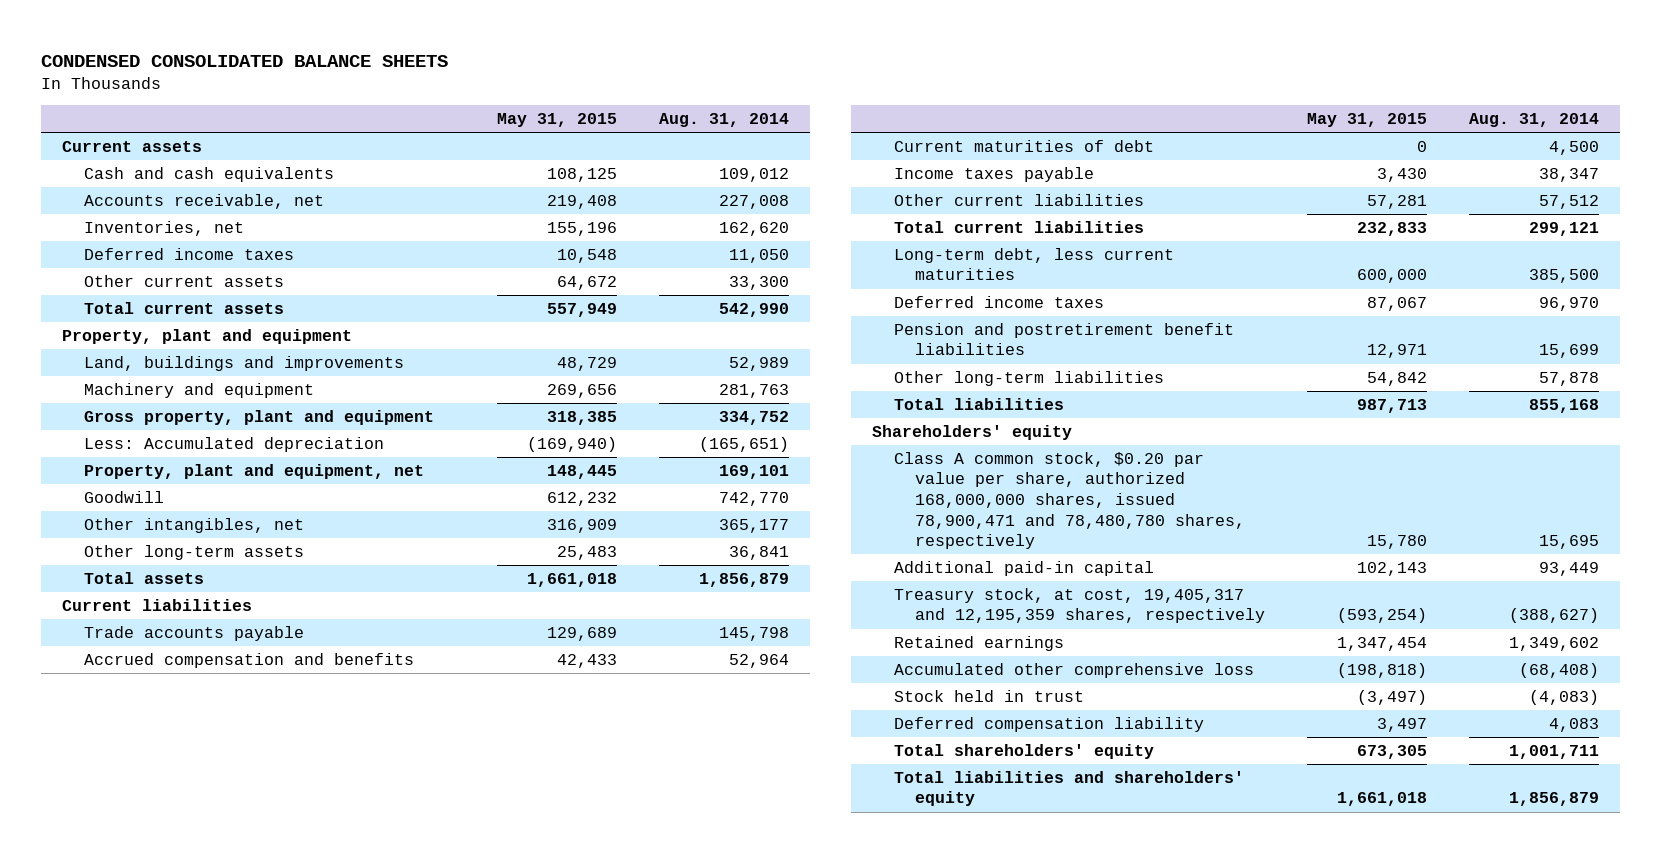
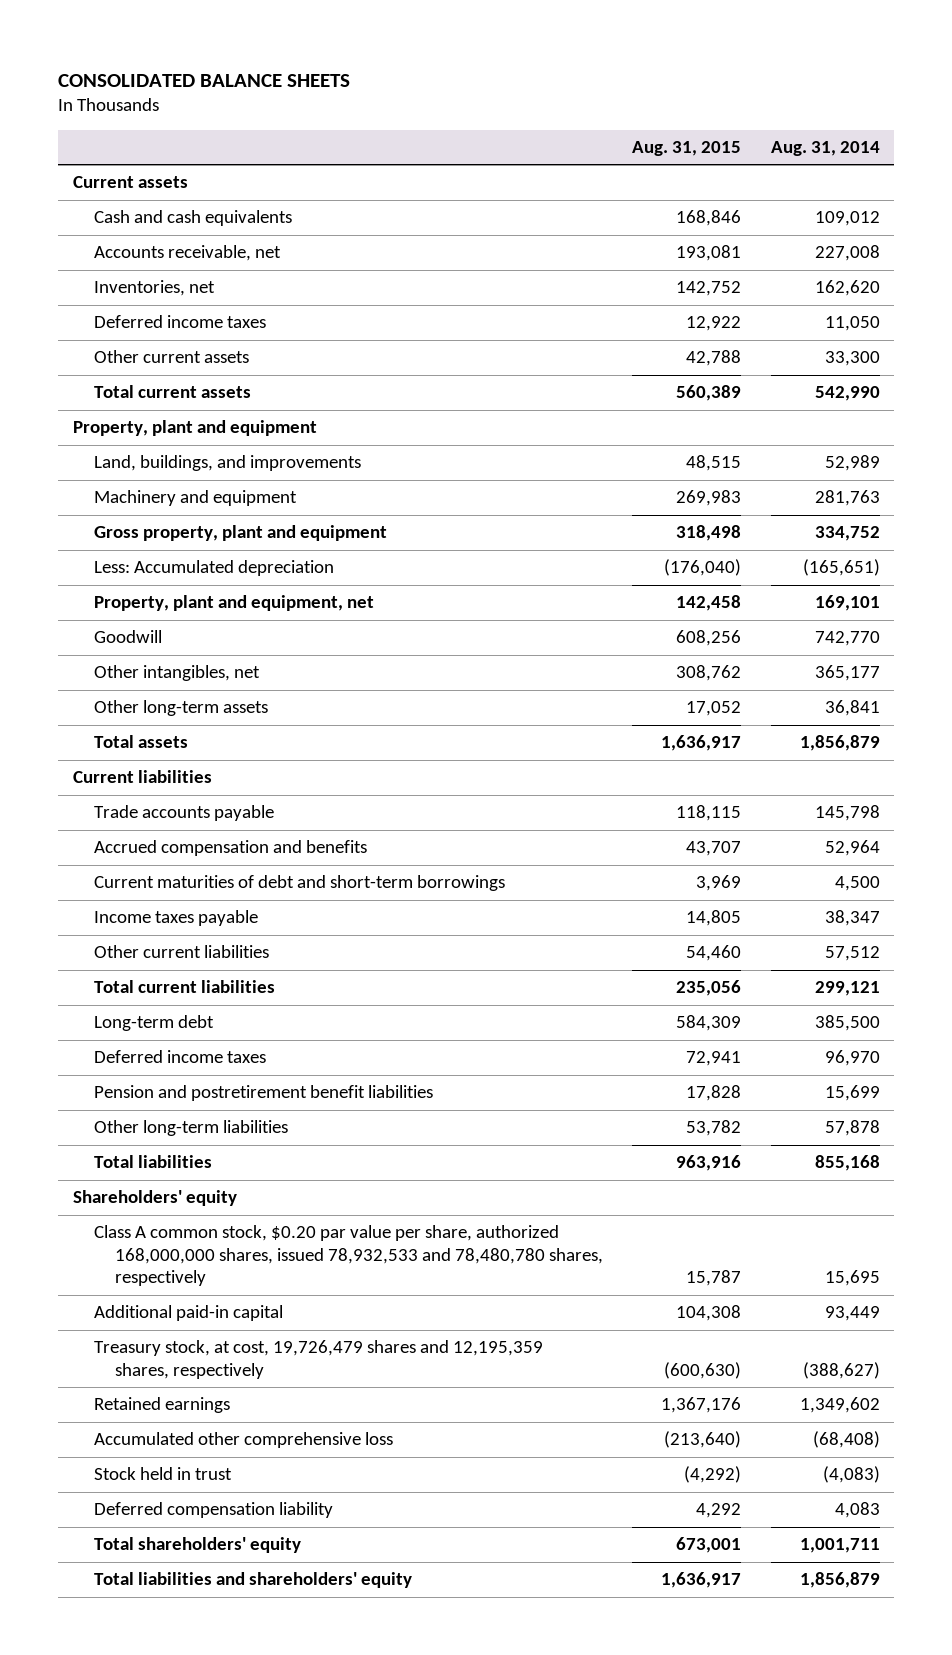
[41,54,449,67] CONDENSED CONSOLIDATED BALANCE SHEETS -> [58,73,351,87] CONSOLIDATED BALANCE SHEETS
[497,113,618,128] May 31, 2015 -> none
none -> [632,140,742,156] Aug. 31, 2015
[83,355,404,371] Land, buildings and improvements -> [93,455,361,472] Land, buildings, and improvements
[893,139,1154,152] Current maturities of debt -> [93,875,505,892] Current maturities of debt and short-term borrowings
[893,247,1174,281] Long-term debt, less current maturities -> [93,1015,214,1032] Long-term debt
[893,451,1246,550] Class A common stock, $0.20 par value per share, authorized 168,000,000 shares, issued 78,900,471 and 78,480,780 shares, respectively -> [93,1225,603,1287] Class A common stock, $0.20 par value per share, authorized 168,000,000 shares, issued 78,932,533 and 78,480,780 shares, respectively
[893,587,1266,624] Treasury stock, at cost, 19,405,317 and 12,195,359 shares, respectively -> [93,1340,543,1379] Treasury stock, at cost, 19,726,479 shares and 12,195,359 shares, respectively

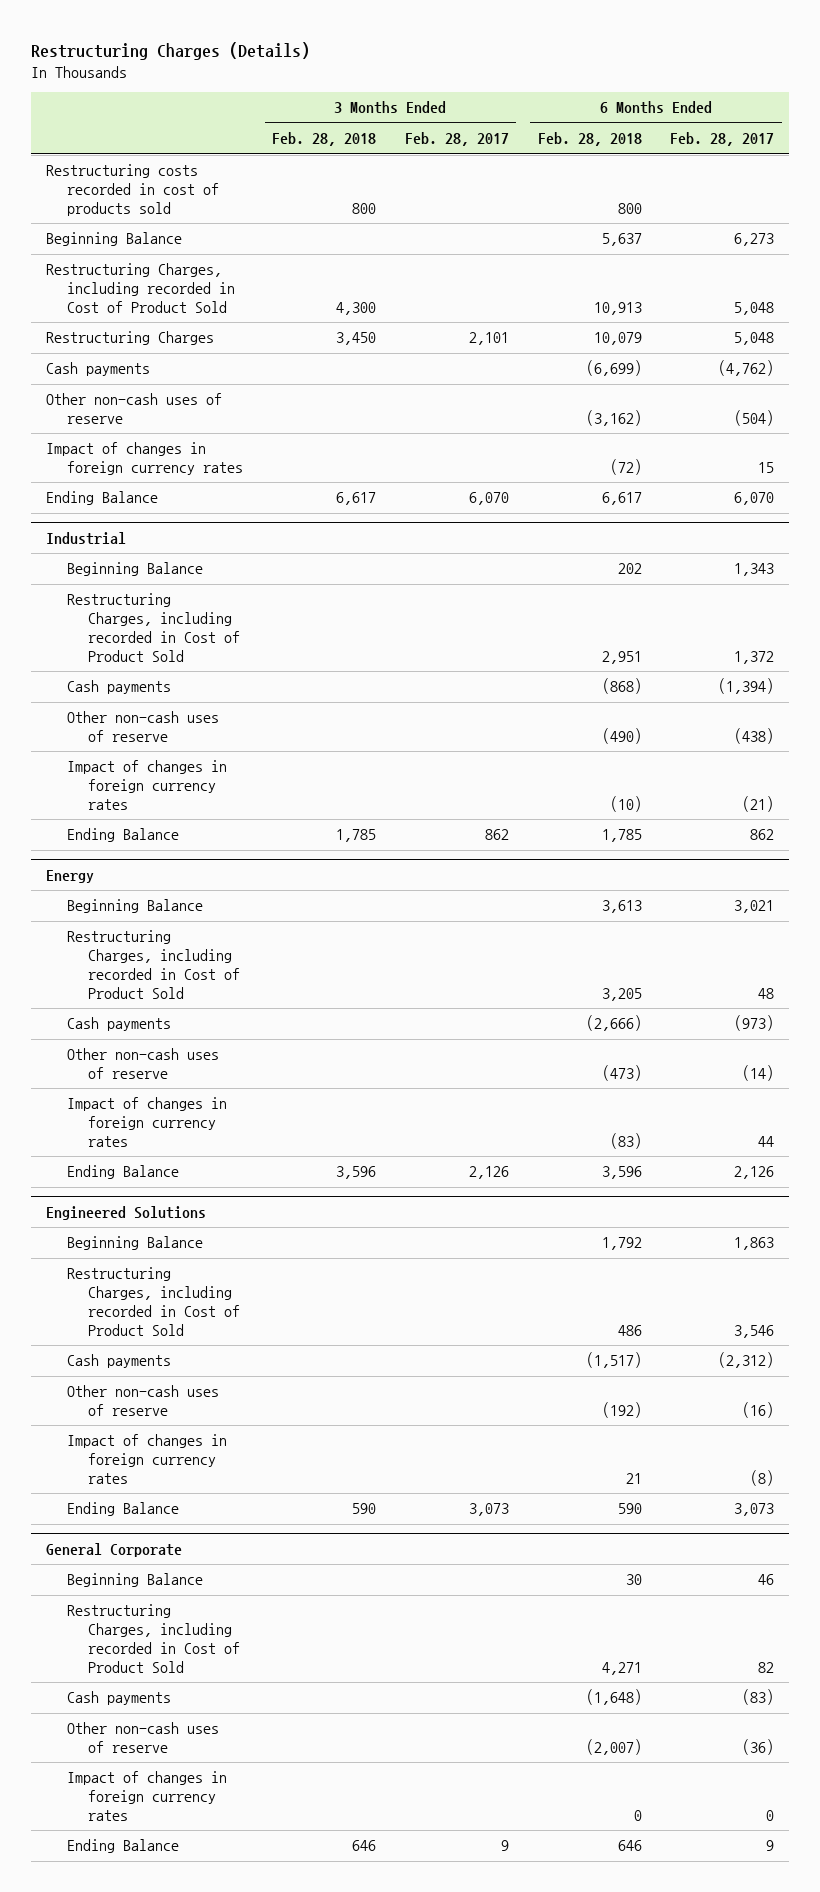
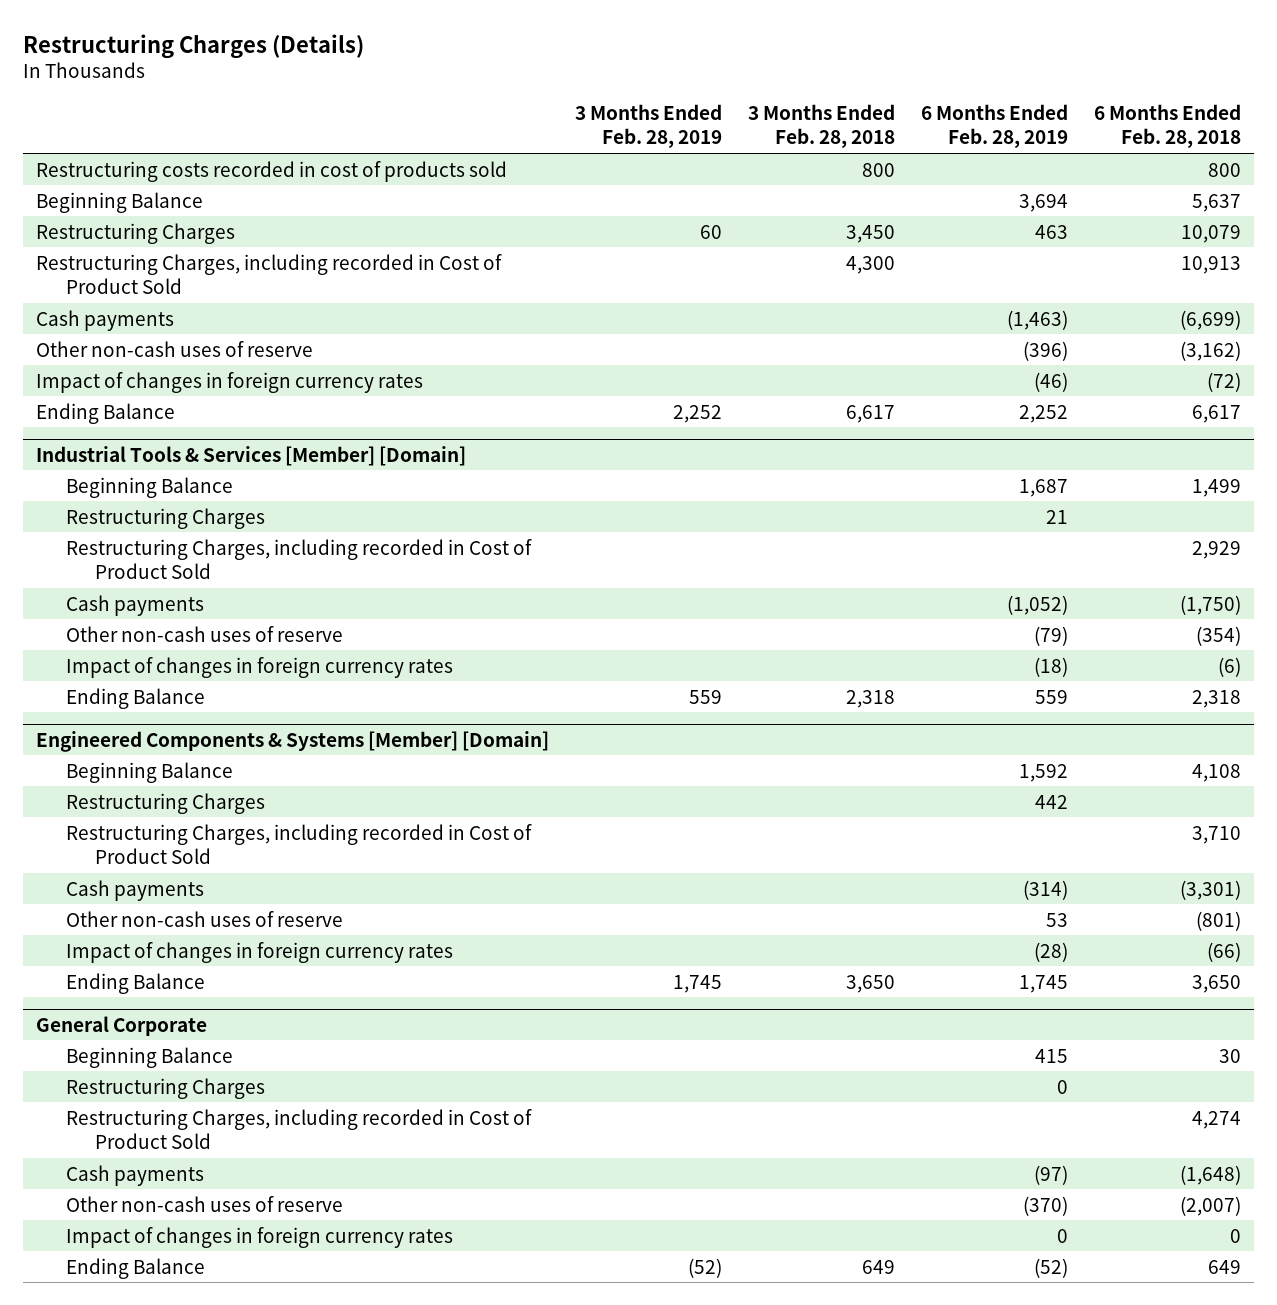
[404,132,509,147] Feb. 28, 2017 -> none
[670,132,775,147] Feb. 28, 2017 -> none
none -> [575,104,723,149] 3 Months Ended Feb. 28, 2019
none -> [920,104,1068,149] 6 Months Ended Feb. 28, 2019
[45,263,236,313] Restructuring Charges, including recorded in Cost of Product Sold -> [36,253,503,294] Restructuring Charges, including recorded in Cost of Product Sold
[45,531,126,545] Industrial -> none
[45,869,94,883] Energy -> none
[45,1205,206,1220] Engineered Solutions -> none
[67,1236,204,1251] Beginning Balance -> none
[67,1267,241,1336] Restructuring Charges, including recorded in Cost of Product Sold -> none
[67,1354,172,1369] Cash payments -> none
[67,1385,220,1417] Other non-cash uses of reserve -> none
[67,1434,228,1484] Impact of changes in foreign currency rates -> none
[67,1502,180,1517] Ending Balance -> none
none -> [36,445,467,466] Industrial Tools & Services [Member] [Domain]
[617,563,642,575] 202 -> [1191,478,1241,497] 1,499
none -> [65,507,265,529] Restructuring Charges
[601,650,642,664] 2,951 -> [1191,540,1241,559] 2,929
[601,678,642,695] (868) -> [1179,594,1241,615] (1,750)
[601,728,642,745] (490) -> [1195,625,1241,646] (354)
[609,795,642,812] (10) -> [1217,656,1241,677] (6)
[335,829,376,843] 1,785 -> [845,689,895,708] 2,318
[601,829,642,843] 1,785 -> [1191,689,1241,708] 2,318
none -> [36,730,550,752] Engineered Components & Systems [Member] [Domain]
[601,900,642,914] 3,613 -> [1191,763,1241,782] 4,108
none -> [65,792,265,814] Restructuring Charges
[601,987,642,1001] 3,205 -> [1191,825,1241,844] 3,710
[585,1015,642,1032] (2,666) -> [1179,879,1241,900] (3,301)
[601,1065,642,1082] (473) -> [1195,910,1241,931] (801)
[609,1132,642,1149] (83) -> [1206,941,1241,962] (66)
[335,1166,376,1180] 3,596 -> [845,974,895,993] 3,650
[601,1166,642,1180] 3,596 -> [1191,974,1241,993] 3,650
none -> [65,1077,265,1099] Restructuring Charges
[601,1661,642,1675] 4,271 -> [1191,1110,1241,1129] 4,274
[351,1840,376,1852] 646 -> [861,1259,895,1274] 649
[617,1840,642,1852] 646 -> [1207,1259,1241,1274] 649

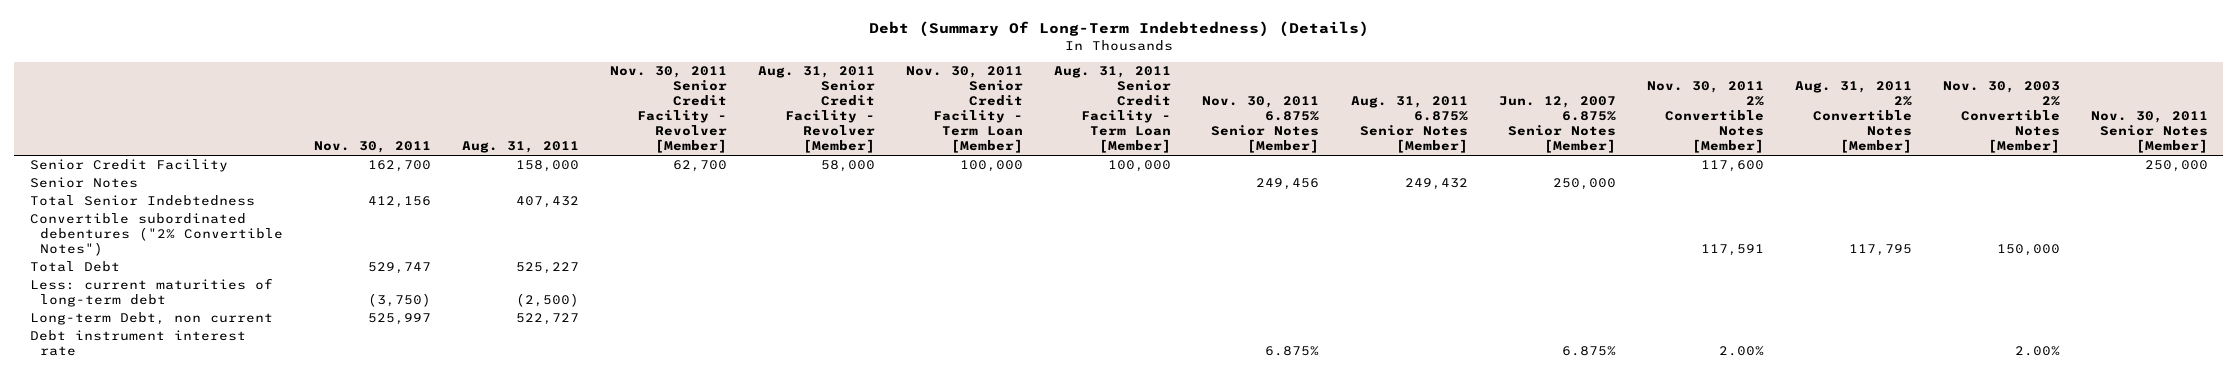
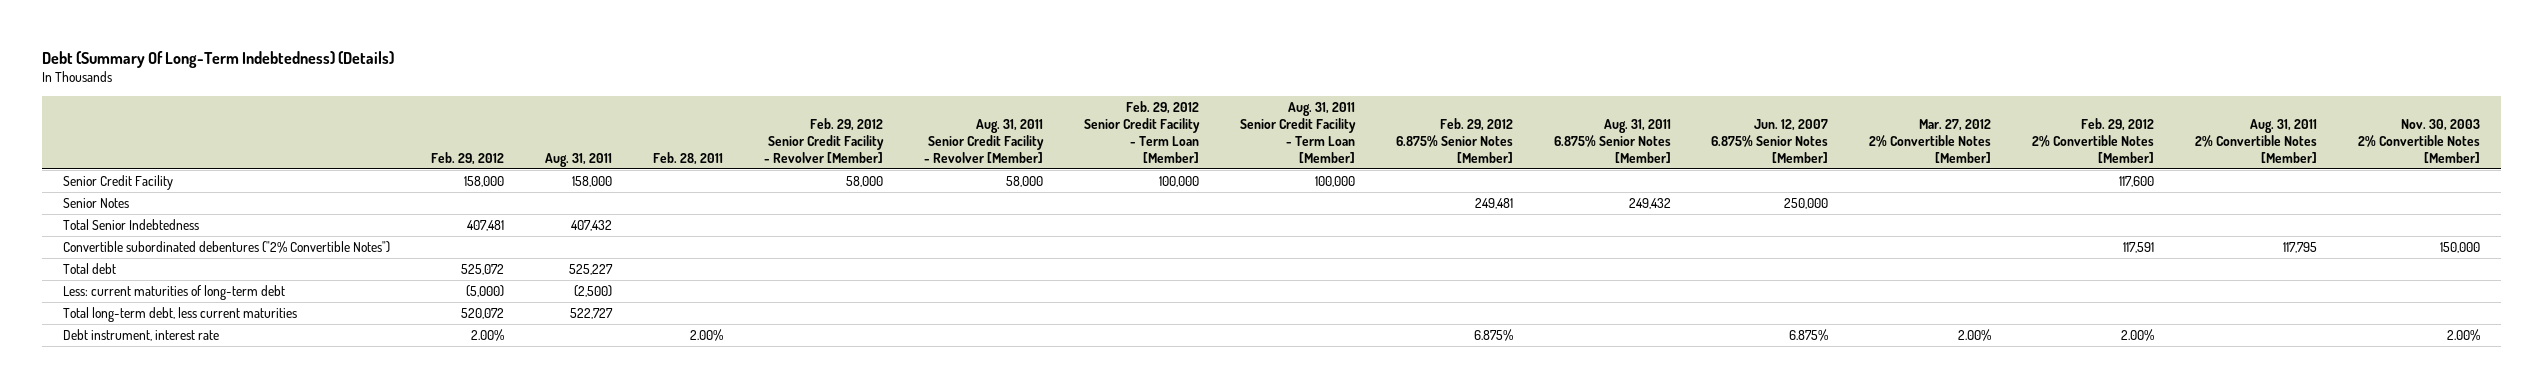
[314,141,432,154] Nov. 30, 2011 -> none
[610,66,728,154] Nov. 30, 2011 Senior Credit Facility - Revolver [Member] -> none
[906,66,1024,154] Nov. 30, 2011 Senior Credit Facility - Term Loan [Member] -> none
[1202,96,1320,154] Nov. 30, 2011 6.875% Senior Notes [Member] -> none
[1646,81,1764,154] Nov. 30, 2011 2% Convertible Notes [Member] -> none
[2090,111,2208,154] Nov. 30, 2011 Senior Notes [Member] -> none
none -> [430,151,504,165] Feb. 29, 2012
none -> [652,151,723,165] Feb. 28, 2011
none -> [763,117,884,163] Feb. 29, 2012 Senior Credit Facility - Revolver [Member]
none -> [1083,100,1200,163] Feb. 29, 2012 Senior Credit Facility - Term Loan [Member]
none -> [1395,117,1513,163] Feb. 29, 2012 6.875% Senior Notes [Member]
none -> [1869,118,1992,163] Mar. 27, 2012 2% Convertible Notes [Member]
none -> [2032,117,2155,163] Feb. 29, 2012 2% Convertible Notes [Member]
[29,261,120,273] Total Debt -> [62,263,116,275] Total debt
[29,312,273,326] Long-term Debt, non current -> [62,307,297,323] Total long-term debt, less current maturities
[29,330,246,357] Debt instrument interest rate -> [62,329,219,342] Debt instrument, interest rate

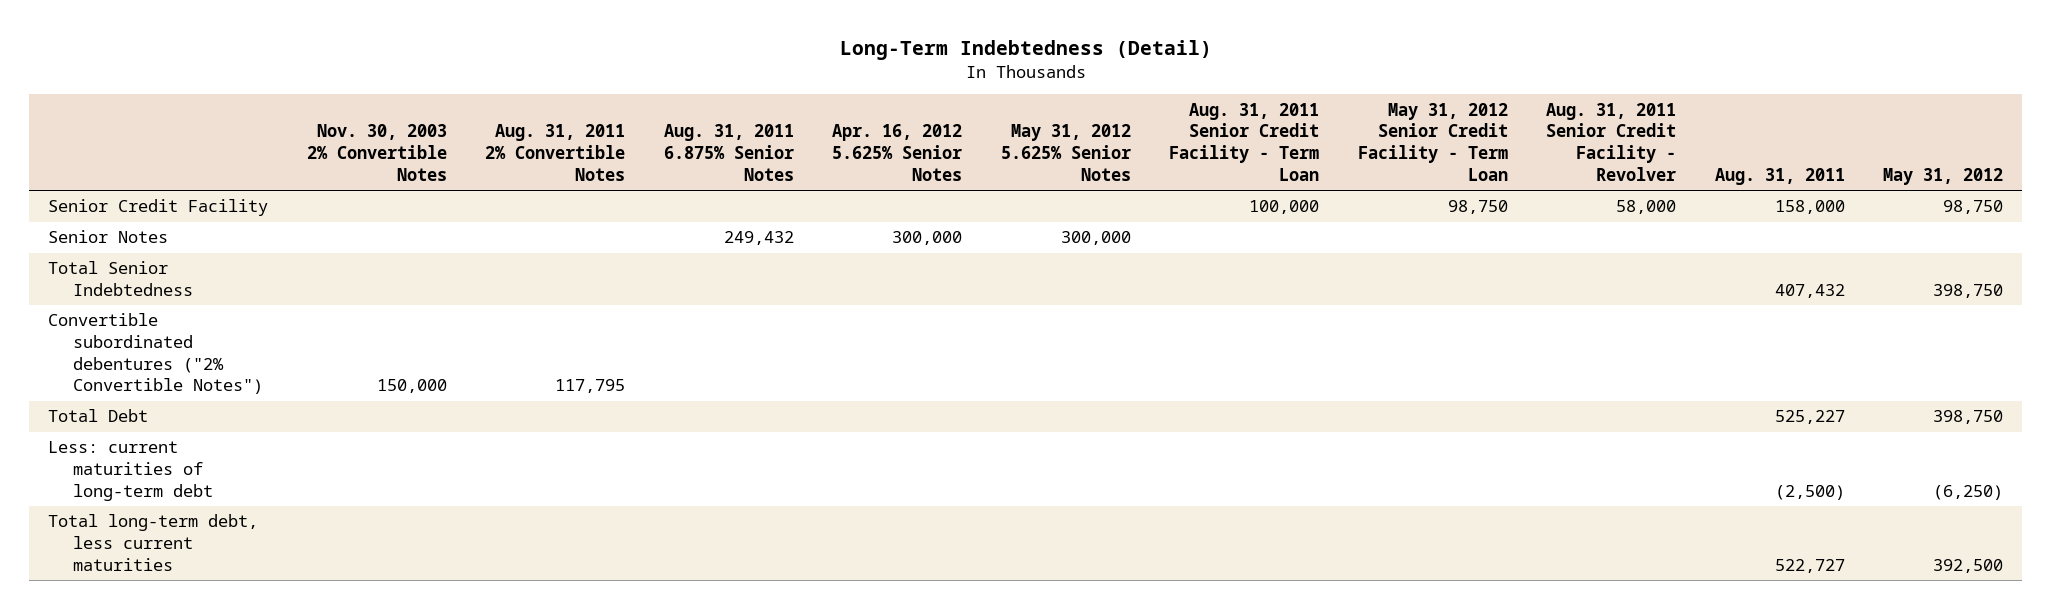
[42,50,395,68] Debt (Summary Of Long-Term Indebtedness) (Details) -> [839,39,1212,60] Long-Term Indebtedness (Detail)
[430,151,504,165] Feb. 29, 2012 -> none
[652,151,723,165] Feb. 28, 2011 -> none
[763,117,884,163] Feb. 29, 2012 Senior Credit Facility - Revolver [Member] -> none
[923,118,1044,163] Aug. 31, 2011 Senior Credit Facility - Revolver [Member] -> none
[1083,100,1200,163] Feb. 29, 2012 Senior Credit Facility - Term Loan [Member] -> none
[1239,101,1356,163] Aug. 31, 2011 Senior Credit Facility - Term Loan [Member] -> none
[1395,117,1513,163] Feb. 29, 2012 6.875% Senior Notes [Member] -> none
[1553,118,1671,163] Aug. 31, 2011 6.875% Senior Notes [Member] -> none
[1711,118,1829,163] Jun. 12, 2007 6.875% Senior Notes [Member] -> none
[1869,118,1992,163] Mar. 27, 2012 2% Convertible Notes [Member] -> none
[2032,117,2155,163] Feb. 29, 2012 2% Convertible Notes [Member] -> none
[2195,118,2318,163] Aug. 31, 2011 2% Convertible Notes [Member] -> none
[2358,118,2481,163] Nov. 30, 2003 2% Convertible Notes [Member] -> none
none -> [306,124,447,181] Nov. 30, 2003 2% Convertible Notes
none -> [485,124,626,181] Aug. 31, 2011 2% Convertible Notes
none -> [663,124,794,181] Aug. 31, 2011 6.875% Senior Notes
none -> [832,124,963,181] Apr. 16, 2012 5.625% Senior Notes
none -> [1000,124,1131,181] May 31, 2012 5.625% Senior Notes
none -> [1169,102,1320,181] Aug. 31, 2011 Senior Credit Facility - Term Loan
none -> [1357,102,1508,181] May 31, 2012 Senior Credit Facility - Term Loan
none -> [1546,102,1677,181] Aug. 31, 2011 Senior Credit Facility - Revolver
none -> [1883,167,2004,185] May 31, 2012
[62,263,116,275] Total debt -> [48,409,149,423] Total Debt
[62,329,219,342] Debt instrument, interest rate -> none

